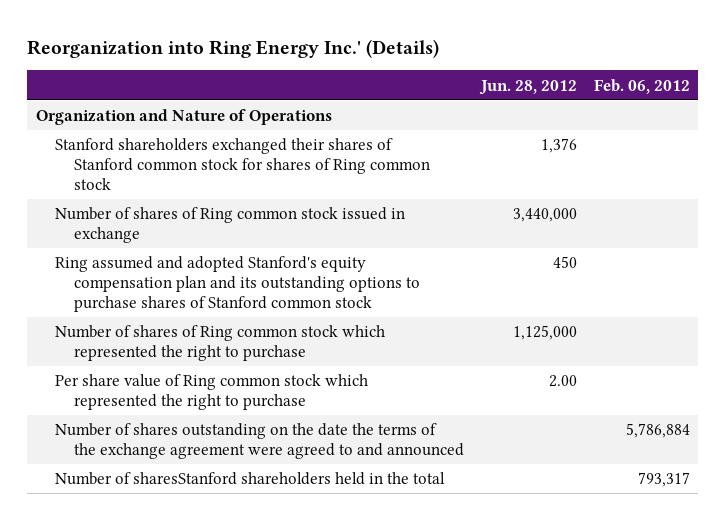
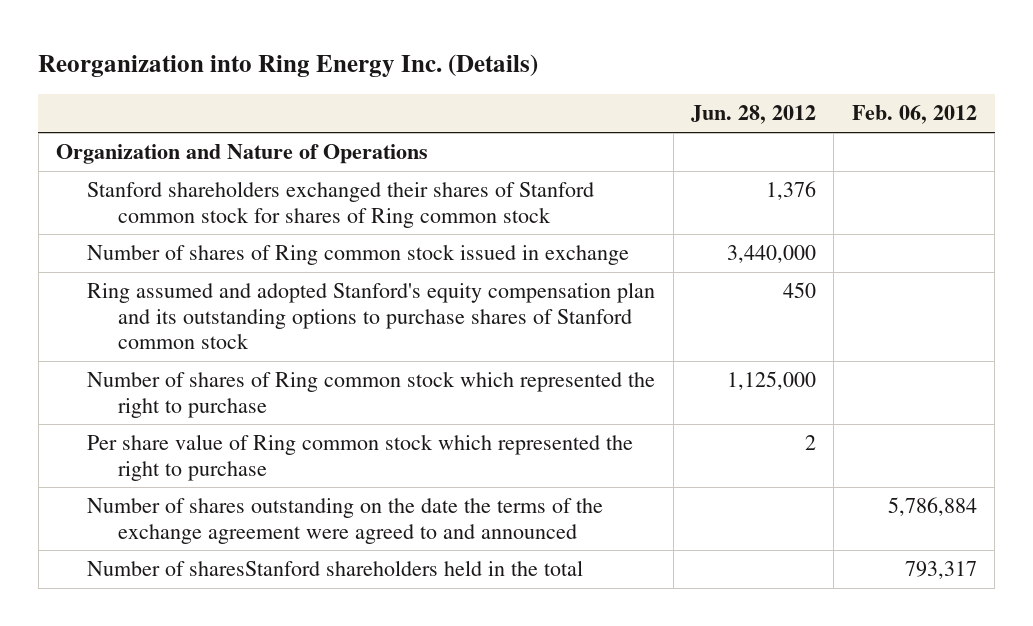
[27,38,440,58] Reorganization into Ring Energy Inc.' (Details) -> [38,54,539,78] Reorganization into Ring Energy Inc. (Details)
[548,375,577,388] 2.00 -> [804,435,816,451] 2

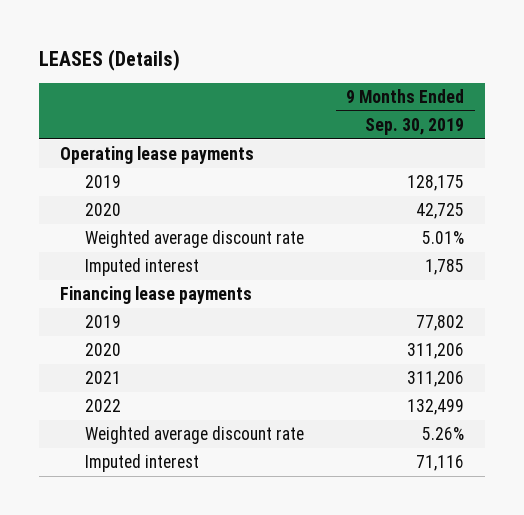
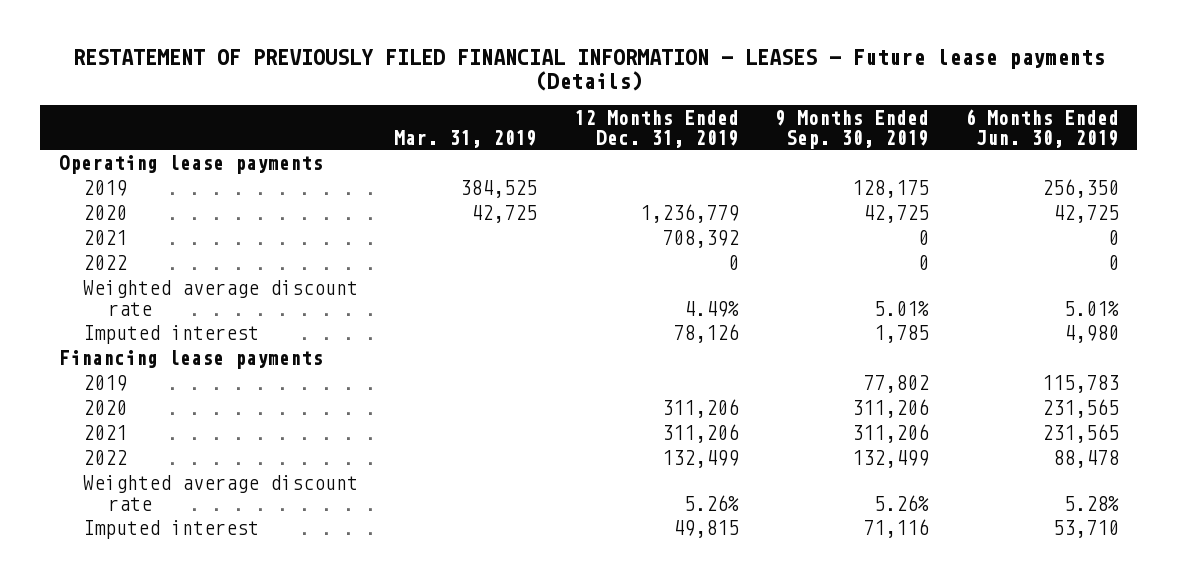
[39,49,181,72] LEASES (Details) -> [72,48,1105,92] RESTATEMENT OF PREVIOUSLY FILED FINANCIAL INFORMATION - LEASES - Future lease payments (Details)
none -> [394,129,538,148] Mar. 31, 2019
none -> [573,109,739,148] 12 Months Ended Dec. 31, 2019
none -> [964,108,1119,148] 6 Months Ended Jun. 30, 2019
none -> [83,230,128,246] 2021
none -> [83,255,128,271] 2022

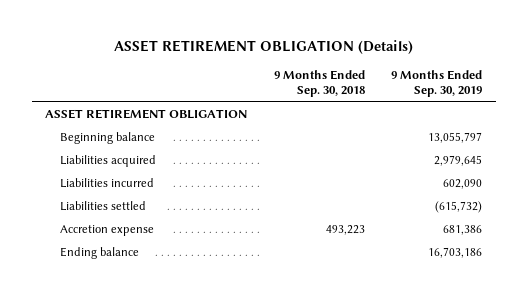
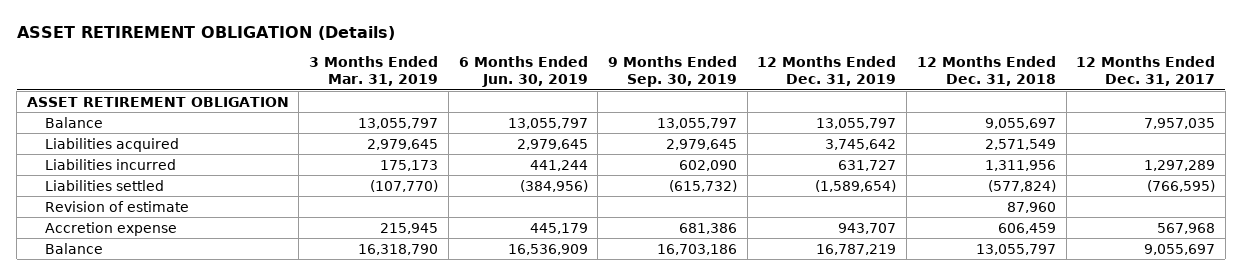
[273,70,365,97] 9 Months Ended Sep. 30, 2018 -> none
none -> [309,56,439,87] 3 Months Ended Mar. 31, 2019
none -> [458,56,588,88] 6 Months Ended Jun. 30, 2019
none -> [757,56,897,87] 12 Months Ended Dec. 31, 2019
none -> [916,56,1056,87] 12 Months Ended Dec. 31, 2018
none -> [1076,56,1216,87] 12 Months Ended Dec. 31, 2017
[60,131,156,144] Beginning balance -> [44,116,103,128] Balance
none -> [44,200,189,212] Revision of estimate
[60,246,140,259] Ending balance -> [44,242,103,254] Balance

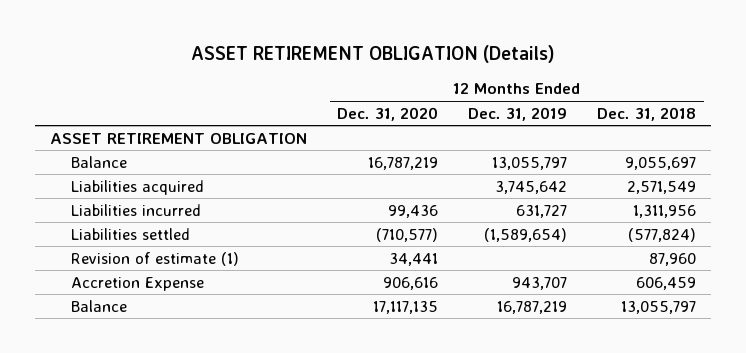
[309,56,439,87] 3 Months Ended Mar. 31, 2019 -> none
[458,56,588,88] 6 Months Ended Jun. 30, 2019 -> none
[608,56,738,88] 9 Months Ended Sep. 30, 2019 -> none
[1076,56,1216,87] 12 Months Ended Dec. 31, 2017 -> none
none -> [337,106,439,121] Dec. 31, 2020
[44,200,189,212] Revision of estimate -> [71,251,240,266] Revision of estimate (1)
[44,221,177,236] Accretion expense -> [71,276,205,291] Accretion Expense

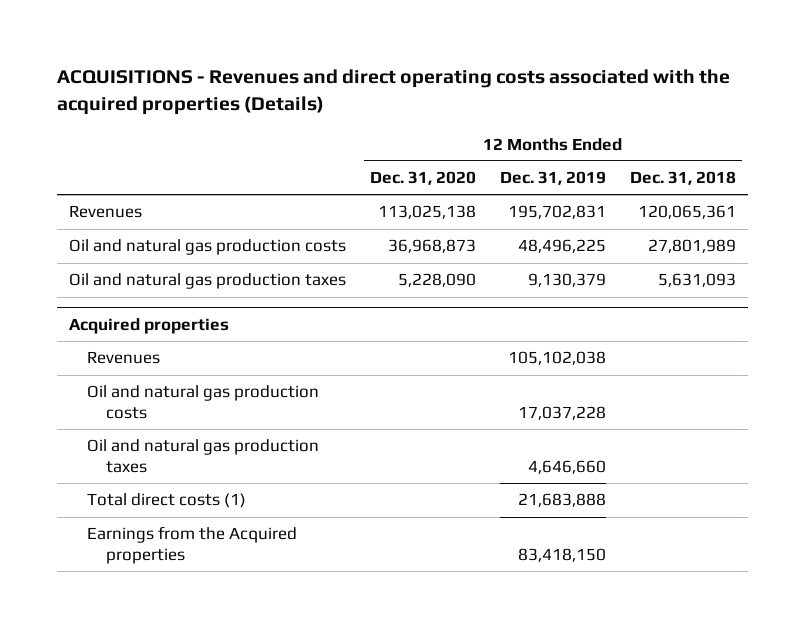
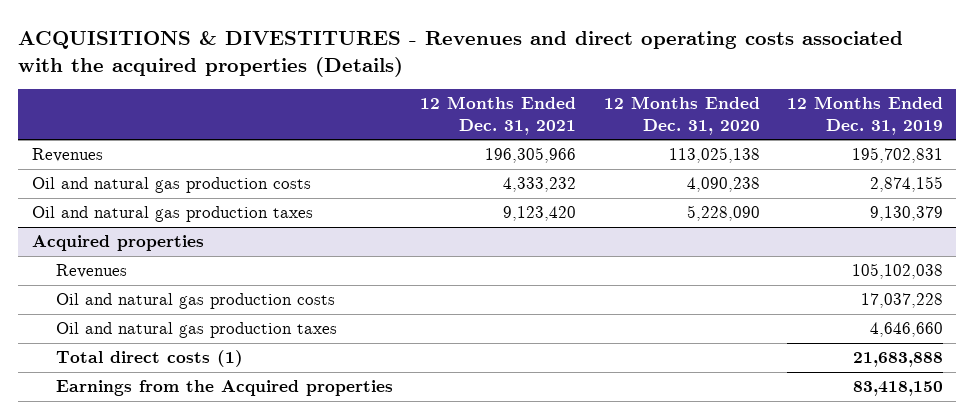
[56,69,730,115] ACQUISITIONS - Revenues and direct operating costs associated with the acquired properties (Details) -> [18,31,904,77] ACQUISITIONS & DIVESTITURES - Revenues and direct operating costs associated with the acquired properties (Details)
[630,171,737,186] Dec. 31, 2018 -> none
none -> [420,96,577,135] 12 Months Ended Dec. 31, 2021
[387,239,476,254] 36,968,873 -> [686,177,760,193] 4,090,238
[517,239,606,254] 48,496,225 -> [869,176,943,193] 2,874,155

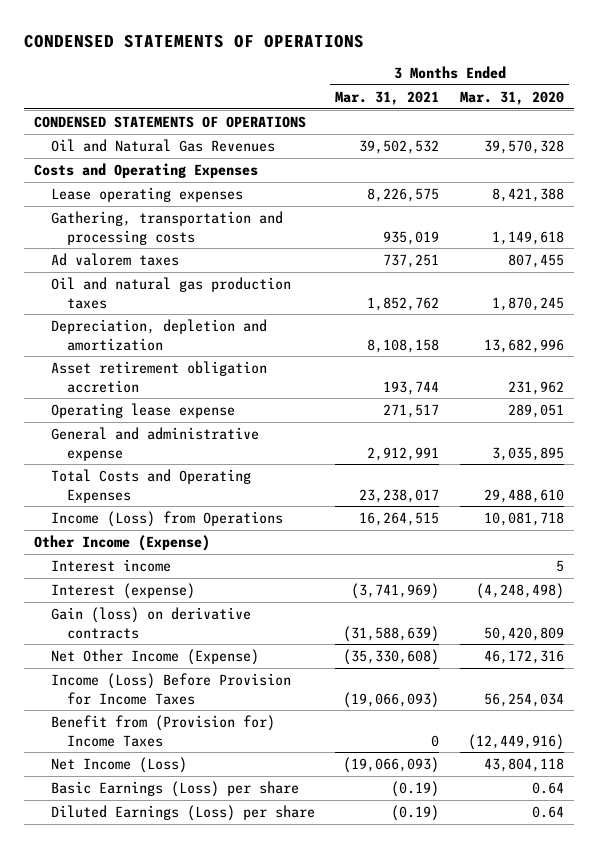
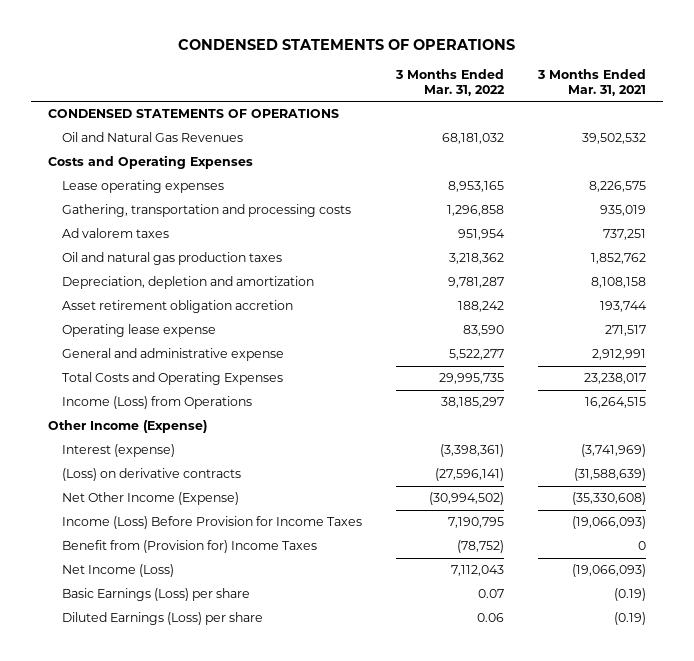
[460,90,565,105] Mar. 31, 2020 -> none
none -> [394,69,505,96] 3 Months Ended Mar. 31, 2022
[50,558,171,572] Interest income -> none
[50,606,251,639] Gain (loss) on derivative contracts -> [61,468,241,482] (Loss) on derivative contracts

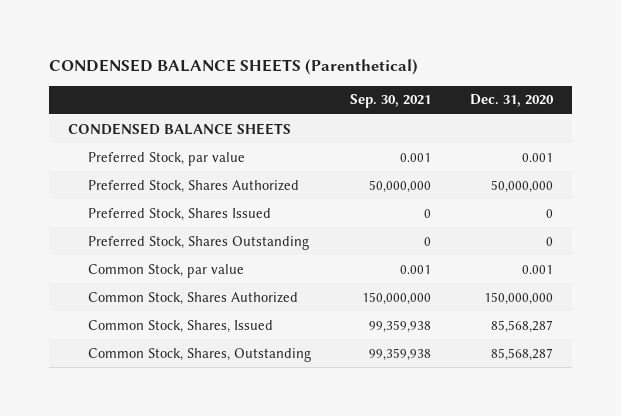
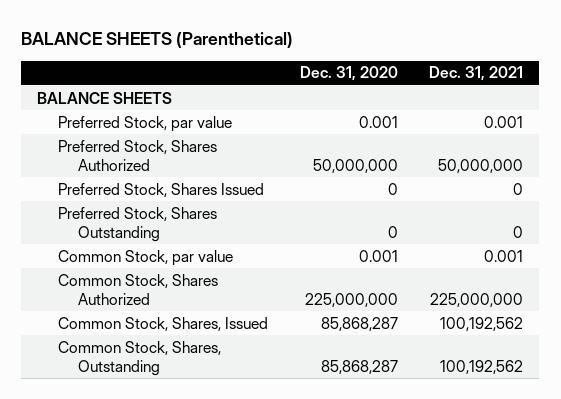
[48,59,418,76] CONDENSED BALANCE SHEETS (Parenthetical) -> [21,32,294,49] BALANCE SHEETS (Parenthetical)
[349,94,431,109] Sep. 30, 2021 -> none
none -> [429,66,524,82] Dec. 31, 2021
[68,122,292,135] CONDENSED BALANCE SHEETS -> [37,91,173,104] BALANCE SHEETS
[483,291,553,305] 150,000,000 -> [304,293,398,308] 225,000,000
[490,319,553,333] 85,568,287 -> [320,316,398,331] 85,868,287
[490,347,553,361] 85,568,287 -> [320,360,398,375] 85,868,287

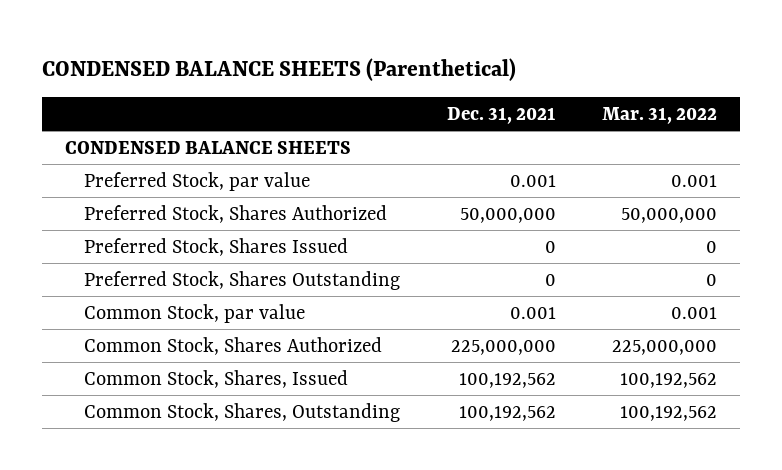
[21,32,294,49] BALANCE SHEETS (Parenthetical) -> [42,57,517,81] CONDENSED BALANCE SHEETS (Parenthetical)
[299,66,398,82] Dec. 31, 2020 -> none
none -> [601,107,717,125] Mar. 31, 2022
[37,91,173,104] BALANCE SHEETS -> [65,140,352,154] CONDENSED BALANCE SHEETS

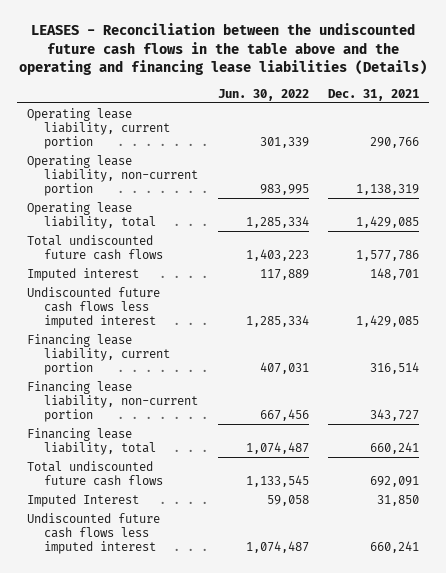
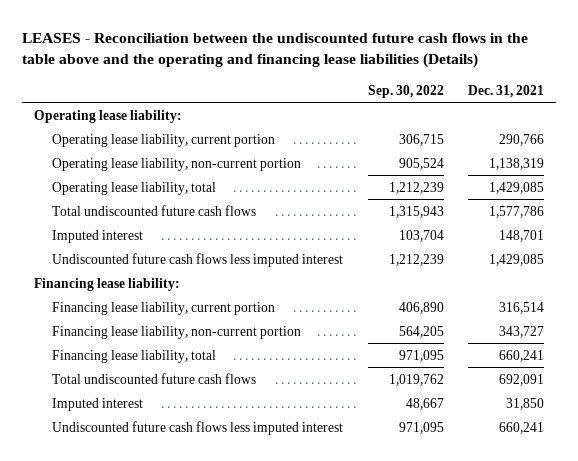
[217,88,309,101] Jun. 30, 2022 -> none
none -> [367,84,444,98] Sep. 30, 2022
none -> [34,109,183,123] Operating lease liability:
none -> [34,277,181,291] Financing lease liability:
[26,493,139,507] Imputed Interest -> [52,397,144,411] Imputed interest

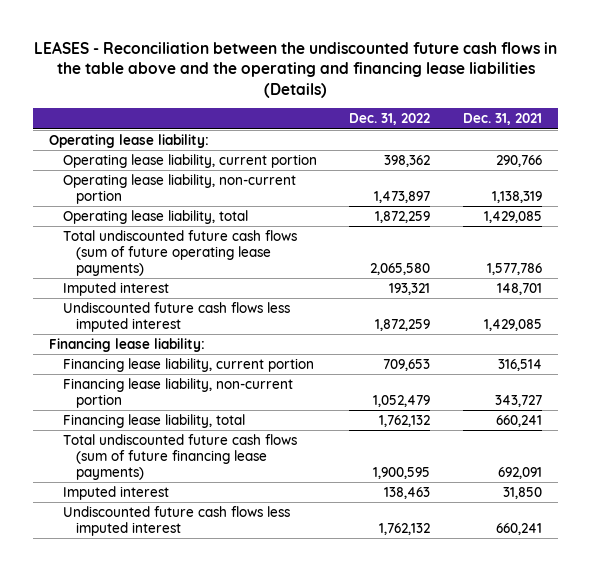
[367,84,444,98] Sep. 30, 2022 -> none
none -> [349,113,431,126] Dec. 31, 2022
[52,204,257,216] Total undiscounted future cash flows -> [62,229,297,277] Total undiscounted future cash flows (sum of future operating lease payments)
[52,372,257,384] Total undiscounted future cash flows -> [62,433,297,481] Total undiscounted future cash flows (sum of future financing lease payments)

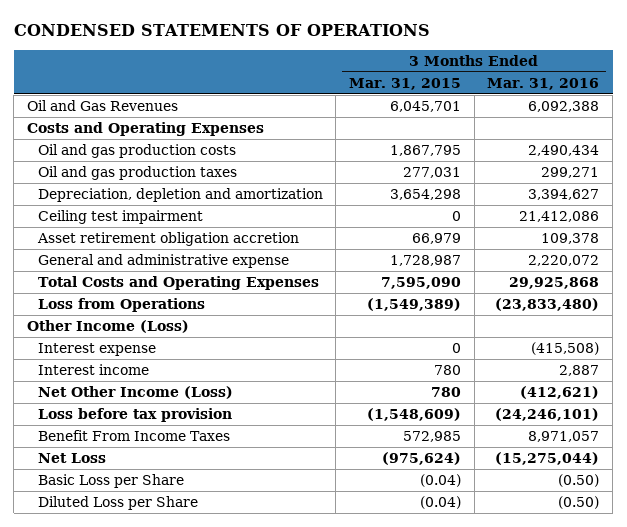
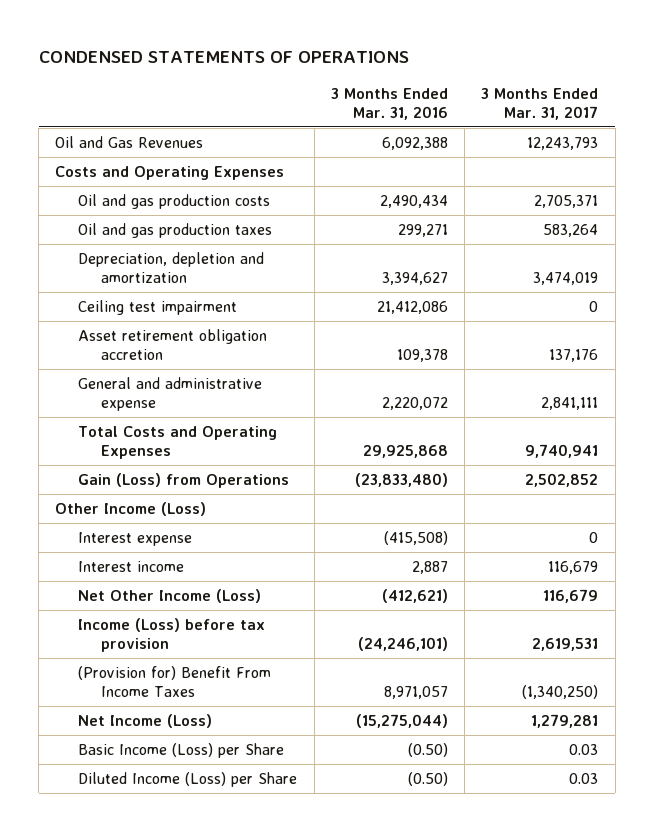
[349,77,462,90] Mar. 31, 2015 -> none
none -> [481,87,599,121] 3 Months Ended Mar. 31, 2017
[37,298,205,313] Loss from Operations -> [78,472,290,488] Gain (Loss) from Operations
[37,408,232,423] Loss before tax provision -> [78,617,266,652] Income (Loss) before tax provision
[37,430,230,442] Benefit From Income Taxes -> [78,665,272,697] (Provision for) Benefit From Income Taxes
[37,453,106,464] Net Loss -> [78,713,213,728] Net Income (Loss)
[37,474,184,489] Basic Loss per Share -> [78,742,285,758] Basic Income (Loss) per Share
[37,496,198,511] Diluted Loss per Share -> [78,771,298,787] Diluted Income (Loss) per Share

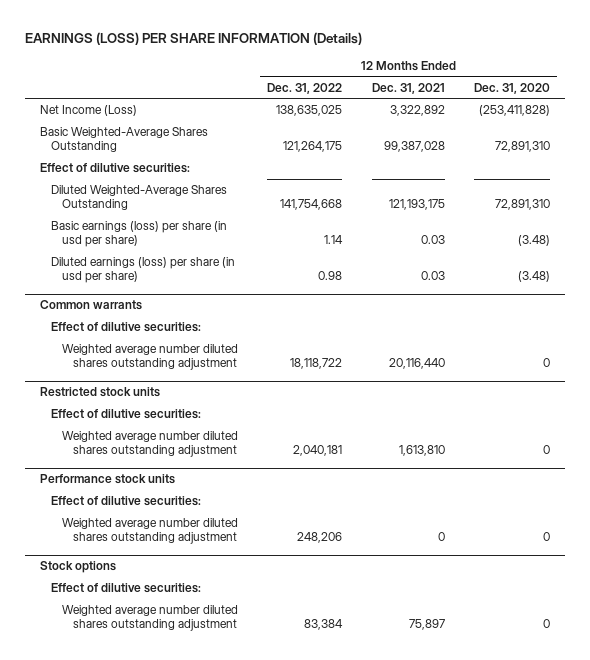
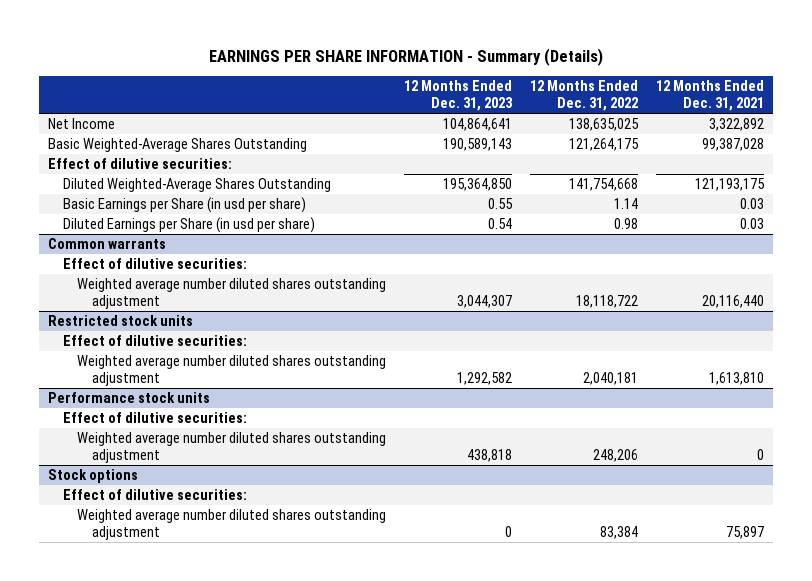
[24,32,362,46] EARNINGS (LOSS) PER SHARE INFORMATION (Details) -> [208,47,603,66] EARNINGS PER SHARE INFORMATION - Summary (Details)
[474,82,551,94] Dec. 31, 2020 -> none
none -> [404,80,514,112] 12 Months Ended Dec. 31, 2023
[39,105,137,117] Net Income (Loss) -> [47,118,115,130] Net Income
[50,221,227,248] Basic earnings (loss) per share (in usd per share) -> [62,197,306,214] Basic Earnings per Share (in usd per share)
[50,257,235,284] Diluted earnings (loss) per share (in usd per share) -> [62,217,315,234] Diluted Earnings per Share (in usd per share)

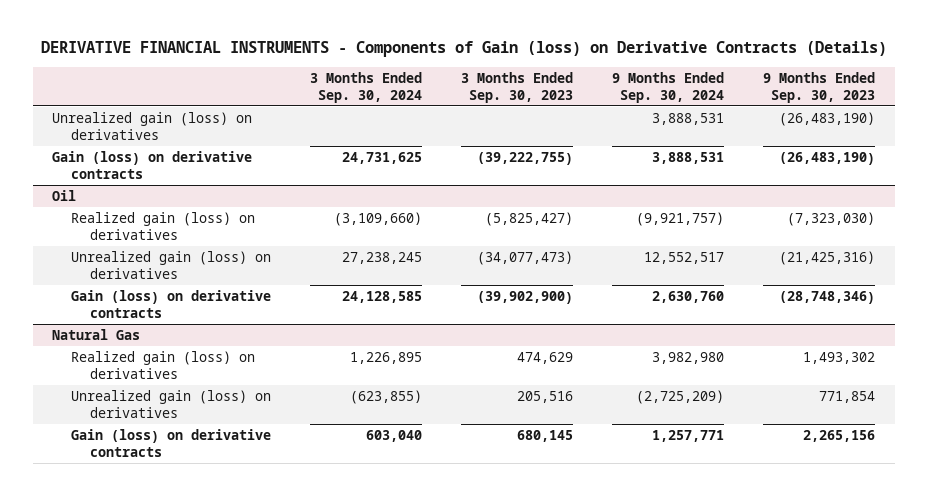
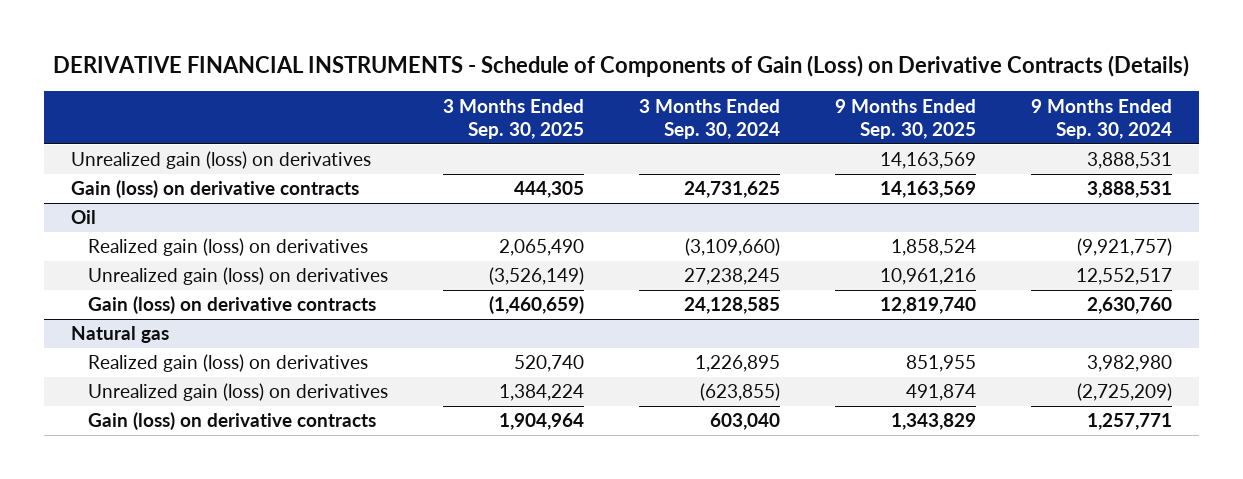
[40,41,887,58] DERIVATIVE FINANCIAL INSTRUMENTS - Components of Gain (loss) on Derivative Contracts (Details) -> [53,54,1190,77] DERIVATIVE FINANCIAL INSTRUMENTS - Schedule of Components of Gain (Loss) on Derivative Contracts (Details)
[461,71,574,103] 3 Months Ended Sep. 30, 2023 -> none
[763,71,876,103] 9 Months Ended Sep. 30, 2023 -> none
none -> [443,98,585,139] 3 Months Ended Sep. 30, 2025
none -> [834,98,976,139] 9 Months Ended Sep. 30, 2025
[52,328,141,340] Natural Gas -> [71,326,170,344] Natural gas

